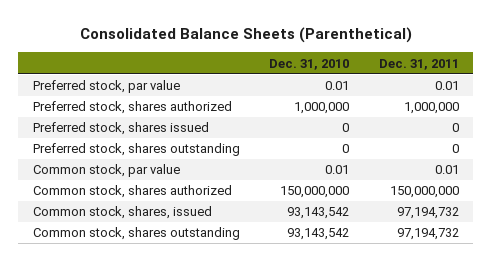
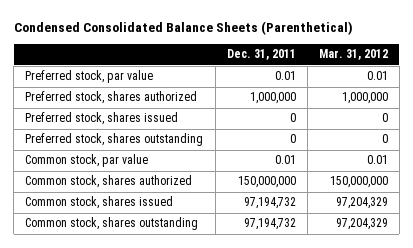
[79,26,412,43] Consolidated Balance Sheets (Parenthetical) -> [13,21,353,36] Condensed Consolidated Balance Sheets (Parenthetical)
[269,58,350,70] Dec. 31, 2010 -> none
none -> [318,49,388,61] Mar. 31, 2012
[33,206,213,220] Common stock, shares, issued -> [25,196,174,210] Common stock, shares issued

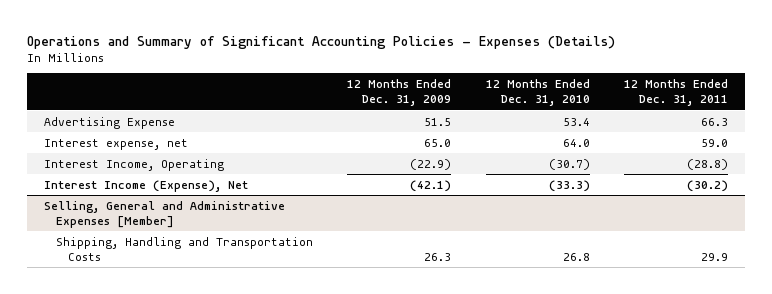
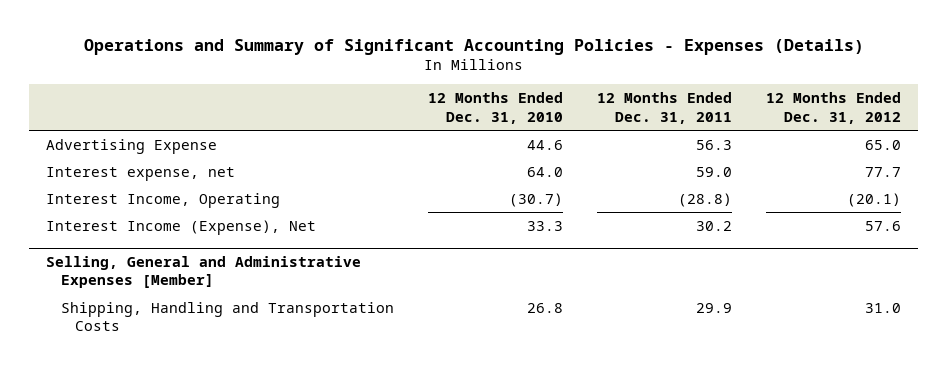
[347,79,452,107] 12 Months Ended Dec. 31, 2009 -> none
none -> [766,92,902,124] 12 Months Ended Dec. 31, 2012
[562,117,590,126] 53.4 -> [526,139,563,150] 44.6
[700,117,728,126] 66.3 -> [696,139,733,150] 56.3
[548,179,590,192] (33.3) -> [526,220,563,231] 33.3
[686,179,728,192] (30.2) -> [696,220,733,231] 30.2

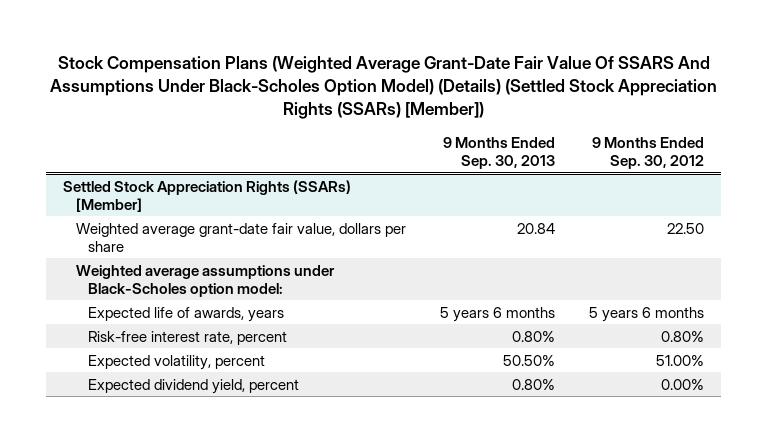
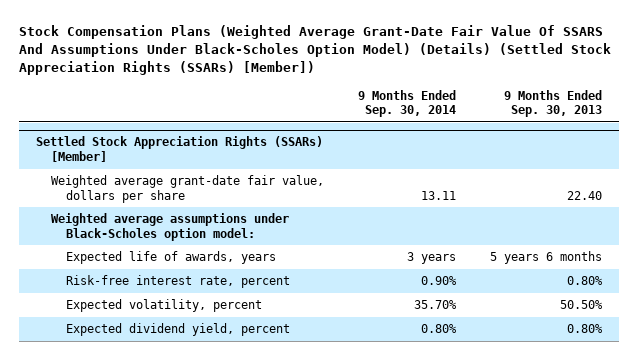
[592,136,705,169] 9 Months Ended Sep. 30, 2012 -> none
none -> [358,89,457,118] 9 Months Ended Sep. 30, 2014
[516,222,555,234] 20.84 -> [567,190,603,200] 22.40

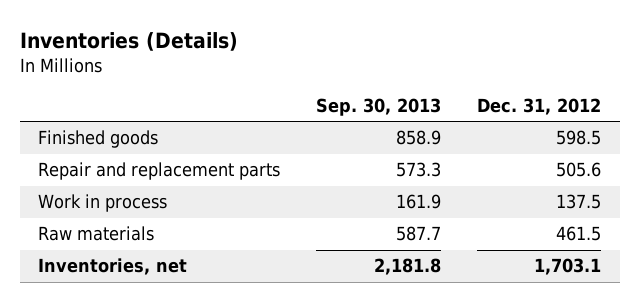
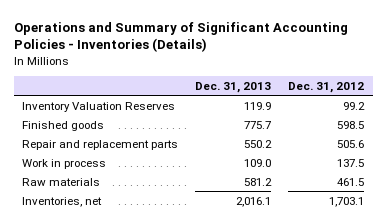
[19,31,238,51] Inventories (Details) -> [13,21,348,53] Operations and Summary of Significant Accounting Policies - Inventories (Details)
[316,98,442,117] Sep. 30, 2013 -> none
none -> [195,81,272,93] Dec. 31, 2013
none -> [22,101,176,112] Inventory Valuation Reserves

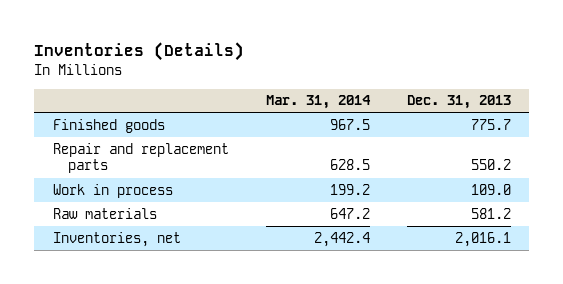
[13,21,348,53] Operations and Summary of Significant Accounting Policies - Inventories (Details) -> [34,41,245,61] Inventories (Details)
[288,81,365,93] Dec. 31, 2012 -> none
none -> [265,95,371,110] Mar. 31, 2014
[22,101,176,112] Inventory Valuation Reserves -> none

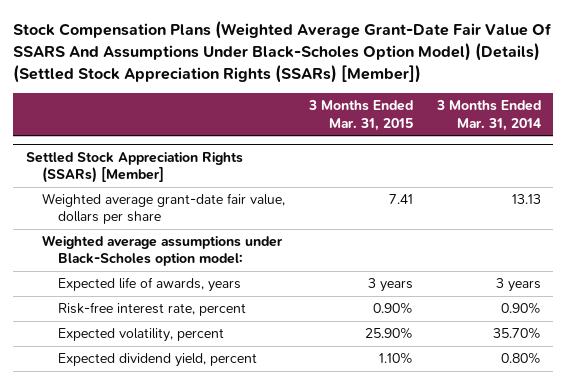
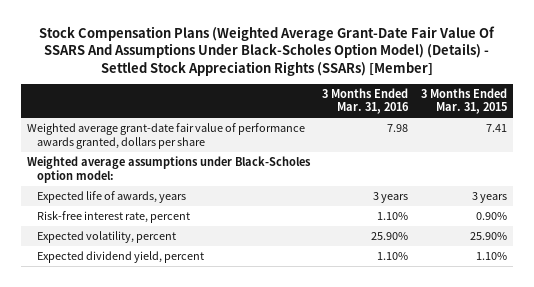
[13,21,553,84] Stock Compensation Plans (Weighted Average Grant-Date Fair Value Of SSARS And Assumptions Under Black-Scholes Option Model) (Details) (Settled Stock Appreciation Rights (SSARs) [Member]) -> [38,25,495,76] Stock Compensation Plans (Weighted Average Grant-Date Fair Value Of SSARS And Assumptions Under Black-Scholes Option Model) (Details) - Settled Stock Appreciation Rights (SSARs) [Member]
[436,100,542,131] 3 Months Ended Mar. 31, 2014 -> none
none -> [322,87,410,115] 3 Months Ended Mar. 31, 2016
[25,151,243,184] Settled Stock Appreciation Rights (SSARs) [Member] -> none
[41,193,285,225] Weighted average grant-date fair value, dollars per share -> [26,123,305,149] Weighted average grant-date fair value of performance awards granted, dollars per share

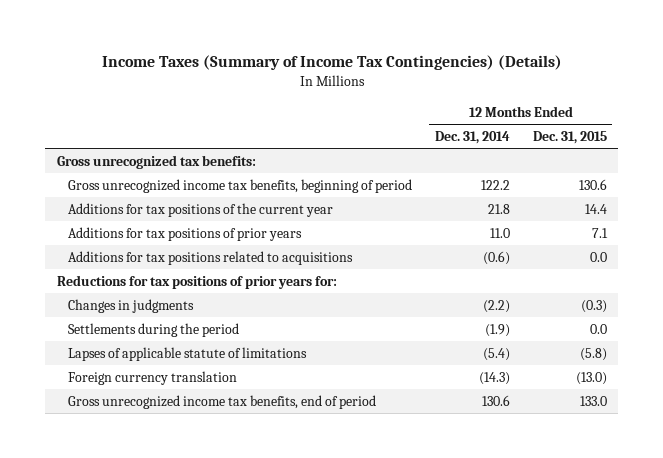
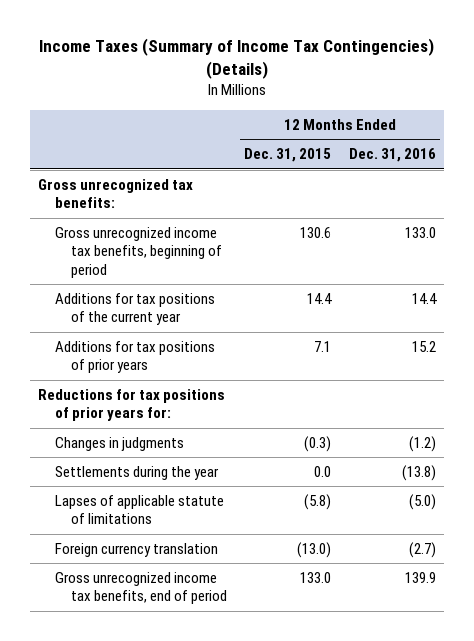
[434,130,510,144] Dec. 31, 2014 -> none
none -> [348,148,436,163] Dec. 31, 2016
[68,250,354,265] Additions for tax positions related to acquisitions -> none
[68,322,240,337] Settlements during the period -> [54,465,219,480] Settlements during the year

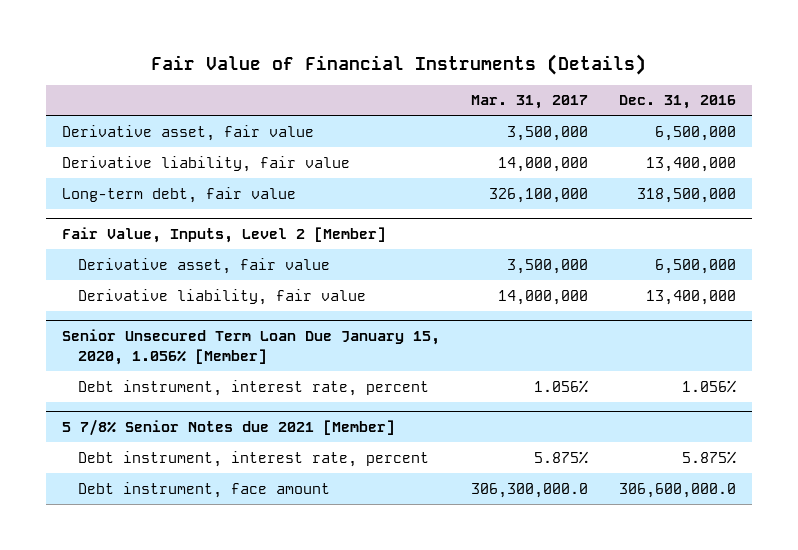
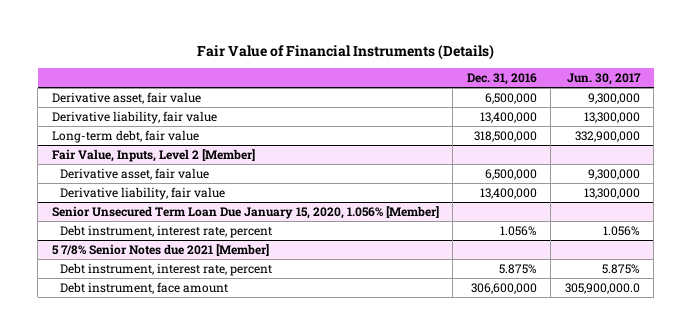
[470,95,588,110] Mar. 31, 2017 -> none
none -> [566,73,641,86] Jun. 30, 2017
[619,482,737,498] 306,600,000.0 -> [470,282,537,294] 306,600,000

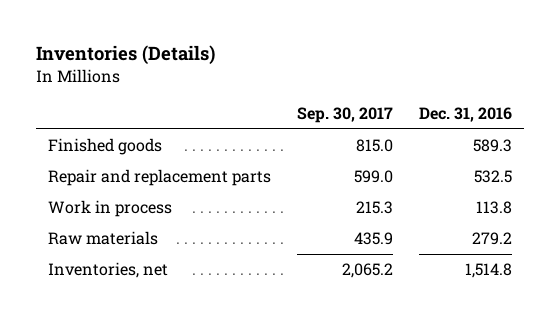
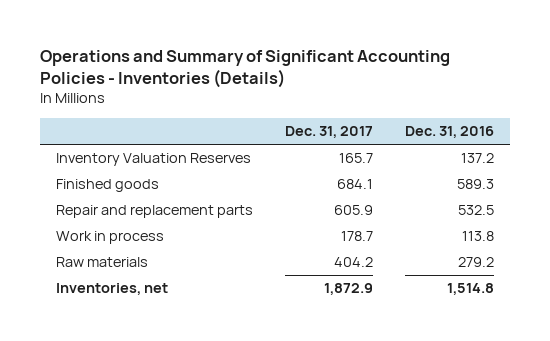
[35,45,215,66] Inventories (Details) -> [39,49,450,89] Operations and Summary of Significant Accounting Policies - Inventories (Details)
[296,106,393,123] Sep. 30, 2017 -> none
none -> [284,126,373,139] Dec. 31, 2017
none -> [55,153,251,167] Inventory Valuation Reserves

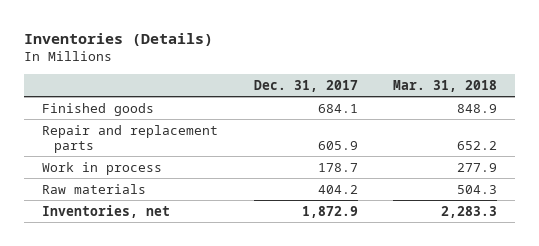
[39,49,450,89] Operations and Summary of Significant Accounting Policies - Inventories (Details) -> [24,32,214,46] Inventories (Details)
[405,126,495,139] Dec. 31, 2016 -> none
none -> [393,79,498,92] Mar. 31, 2018
[55,153,251,167] Inventory Valuation Reserves -> none

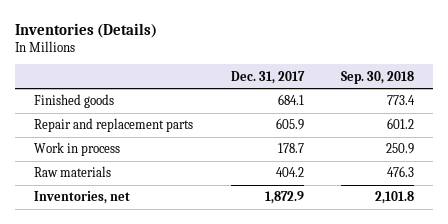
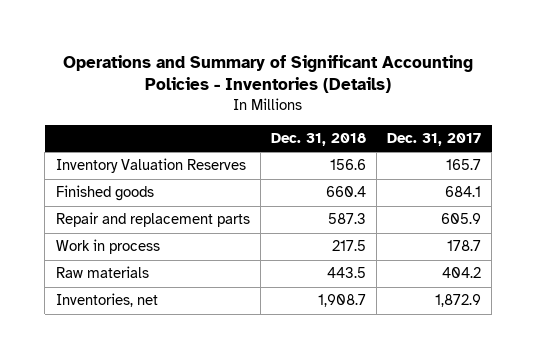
[15,22,158,38] Inventories (Details) -> [63,54,474,94] Operations and Summary of Significant Accounting Policies - Inventories (Details)
[341,70,415,84] Sep. 30, 2018 -> none
none -> [270,132,366,146] Dec. 31, 2018
none -> [55,158,246,174] Inventory Valuation Reserves

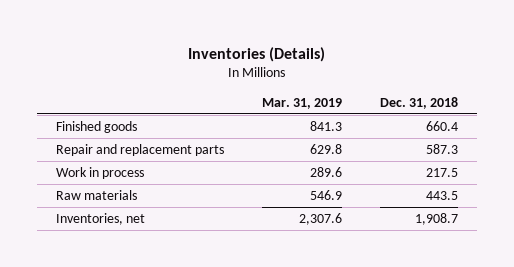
[63,54,474,94] Operations and Summary of Significant Accounting Policies - Inventories (Details) -> [188,46,326,62] Inventories (Details)
[387,132,482,146] Dec. 31, 2017 -> none
none -> [262,97,343,109] Mar. 31, 2019
[55,158,246,174] Inventory Valuation Reserves -> none

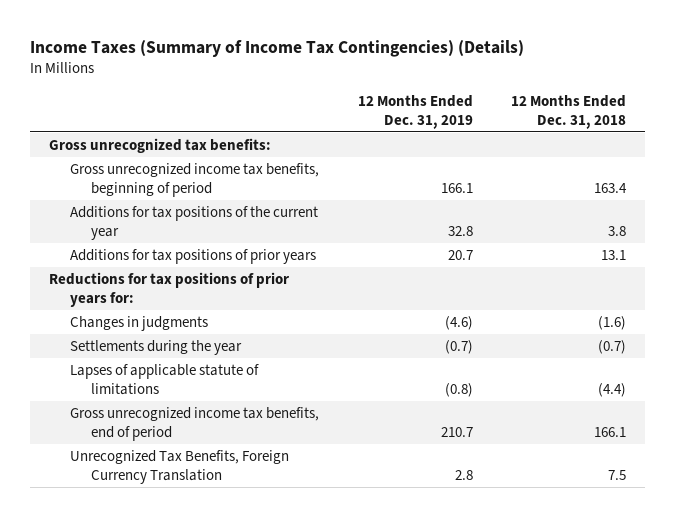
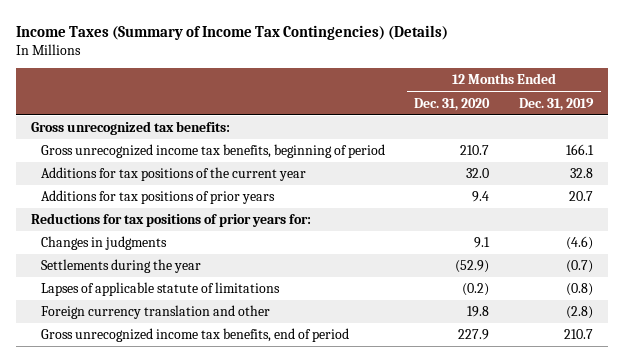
[510,94,626,129] 12 Months Ended Dec. 31, 2018 -> none
none -> [414,97,491,111] Dec. 31, 2020
none -> [40,305,270,320] Foreign currency translation and other
[70,450,290,485] Unrecognized Tax Benefits, Foreign Currency Translation -> none

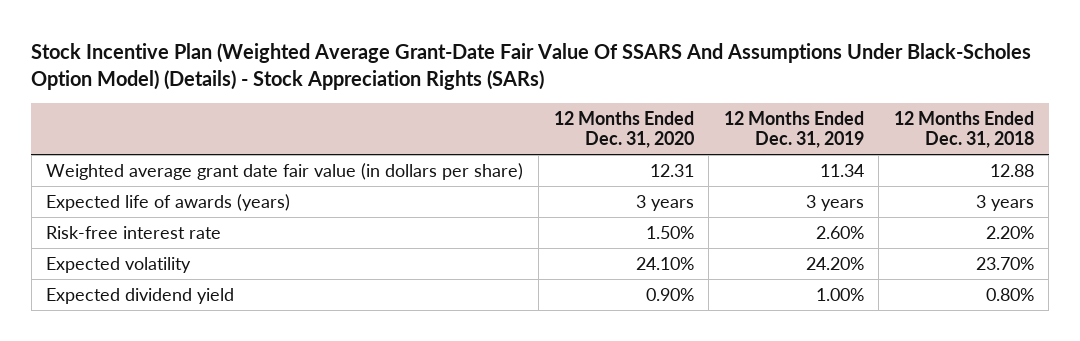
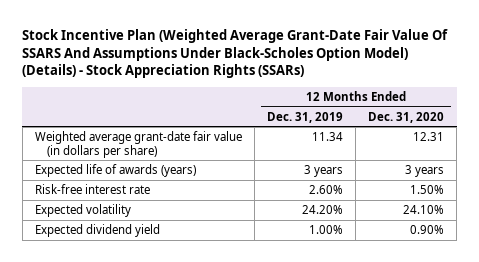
[31,42,1032,90] Stock Incentive Plan (Weighted Average Grant-Date Fair Value Of SSARS And Assumptions Under Black-Scholes Option Model) (Details) - Stock Appreciation Rights (SARs) -> [22,28,449,79] Stock Incentive Plan (Weighted Average Grant-Date Fair Value Of SSARS And Assumptions Under Black-Scholes Option Model) (Details) - Stock Appreciation Rights (SSARs)
[893,110,1034,149] 12 Months Ended Dec. 31, 2018 -> none
[46,162,524,180] Weighted average grant date fair value (in dollars per share) -> [34,130,242,158] Weighted average grant-date fair value (in dollars per share)

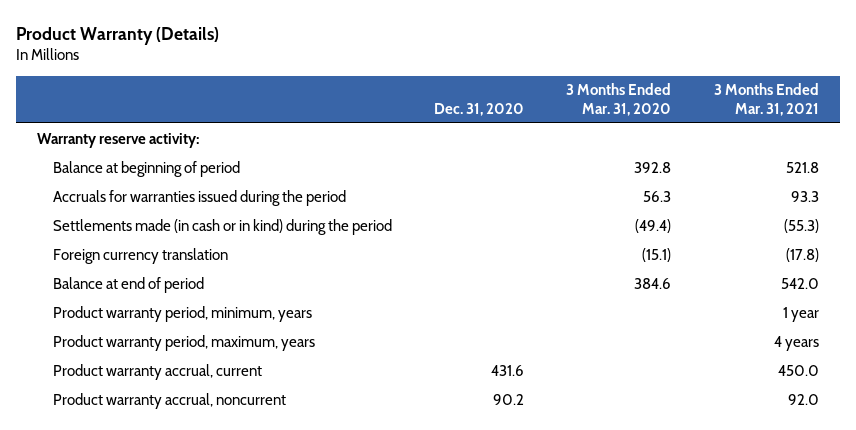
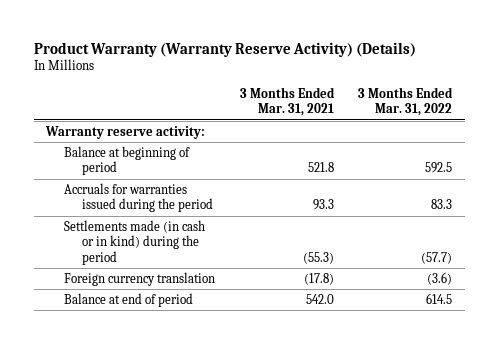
[16,26,220,45] Product Warranty (Details) -> [34,41,417,57] Product Warranty (Warranty Reserve Activity) (Details)
[434,102,525,116] Dec. 31, 2020 -> none
[566,83,672,116] 3 Months Ended Mar. 31, 2020 -> none
none -> [358,86,454,117] 3 Months Ended Mar. 31, 2022
[53,305,313,322] Product warranty period, minimum, years -> none
[53,334,316,351] Product warranty period, maximum, years -> none
[53,363,263,380] Product warranty accrual, current -> none
[53,392,287,409] Product warranty accrual, noncurrent -> none

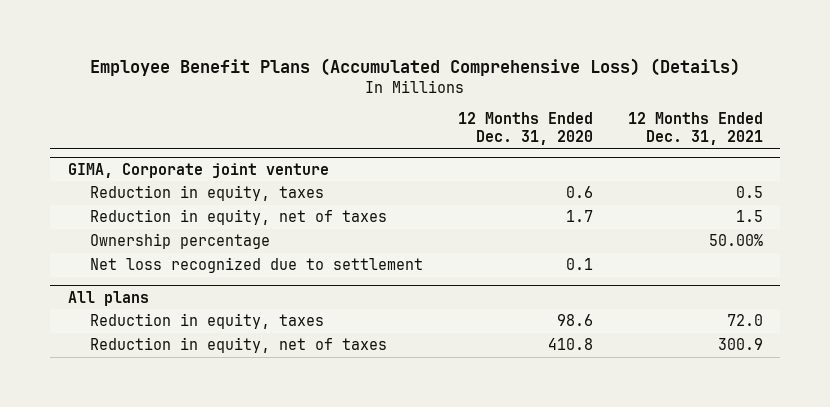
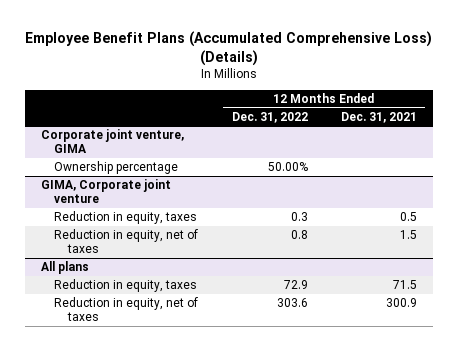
[457,112,593,145] 12 Months Ended Dec. 31, 2020 -> none
none -> [231,111,308,123] Dec. 31, 2022
none -> [41,129,185,154] Corporate joint venture, GIMA
none -> [54,161,179,175] Ownership percentage
[89,233,270,250] Ownership percentage -> none
[89,257,423,274] Net loss recognized due to settlement -> none
[726,314,763,327] 72.0 -> [392,280,417,290] 71.5

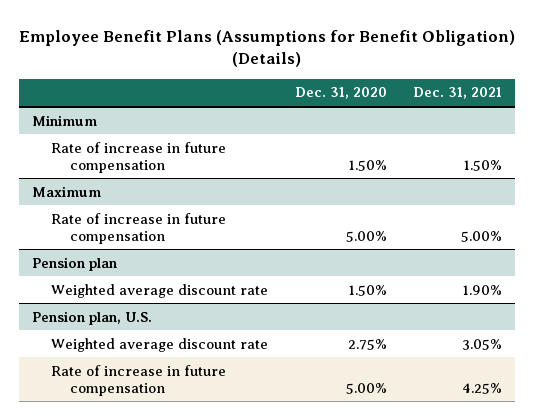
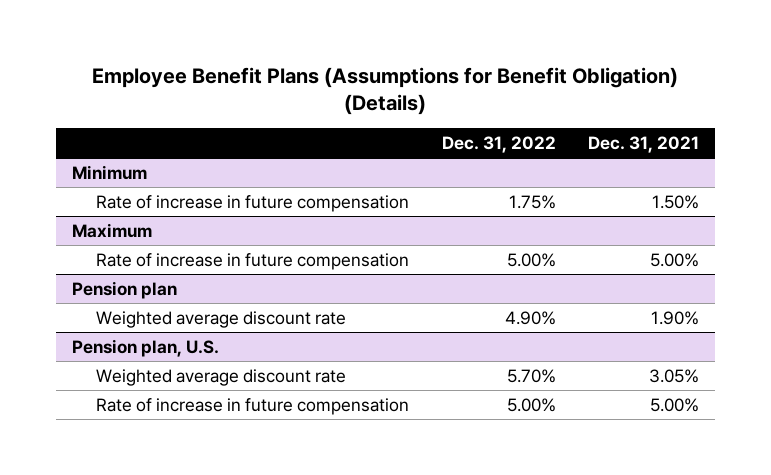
[294,87,387,100] Dec. 31, 2020 -> none
none -> [441,135,556,153] Dec. 31, 2022
[462,382,503,394] 4.25% -> [650,397,700,412] 5.00%

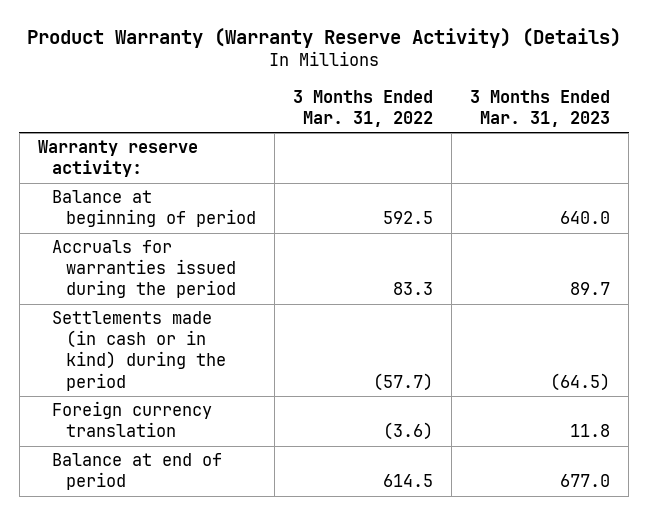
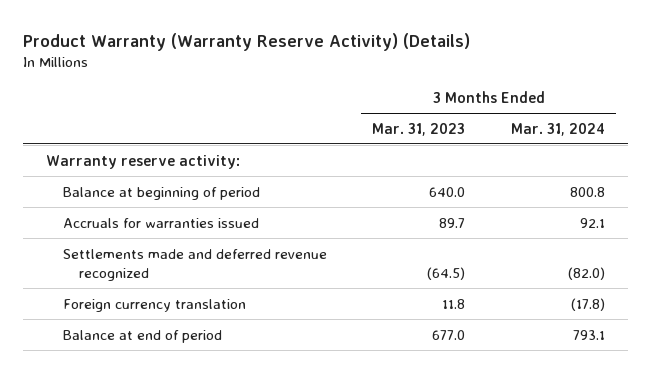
[293,89,434,128] 3 Months Ended Mar. 31, 2022 -> none
none -> [510,122,605,136] Mar. 31, 2024
[52,240,237,299] Accruals for warranties issued during the period -> [62,217,259,228] Accruals for warranties issued
[52,311,227,391] Settlements made (in cash or in kind) during the period -> [62,248,327,281] Settlements made and deferred revenue recognized

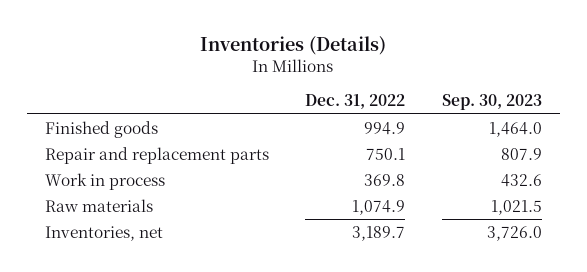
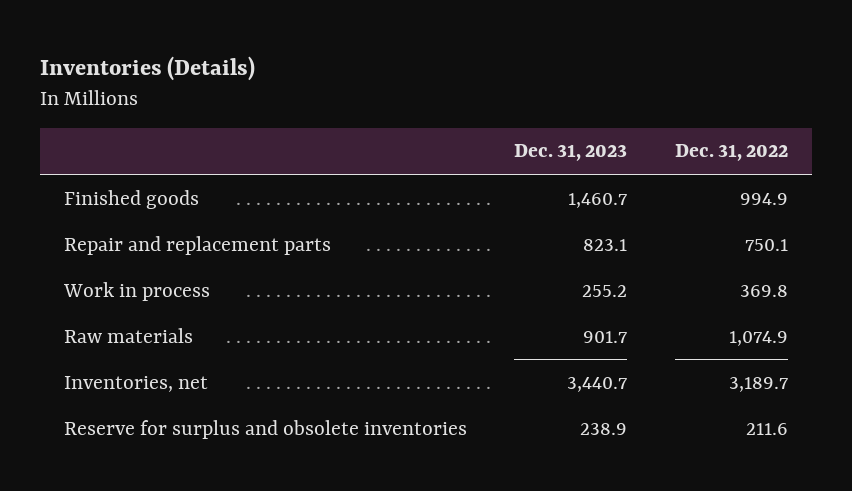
[441,94,542,111] Sep. 30, 2023 -> none
none -> [514,144,628,162] Dec. 31, 2023
none -> [63,419,467,439] Reserve for surplus and obsolete inventories

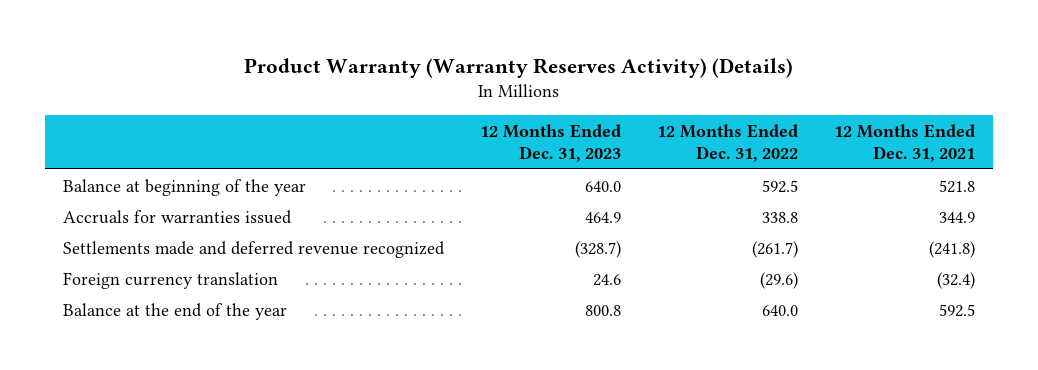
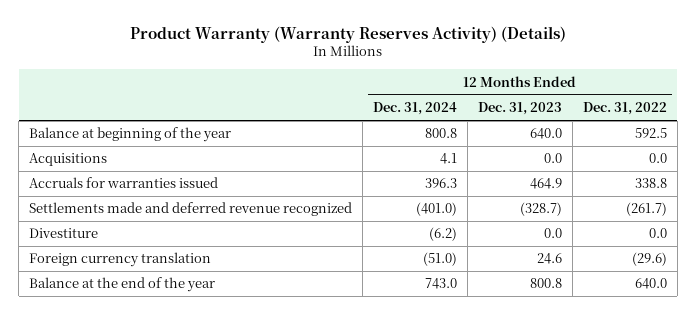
[834,123,976,162] 12 Months Ended Dec. 31, 2021 -> none
none -> [372,102,457,116] Dec. 31, 2024
none -> [29,153,108,167] Acquisitions
none -> [29,228,99,239] Divestiture

